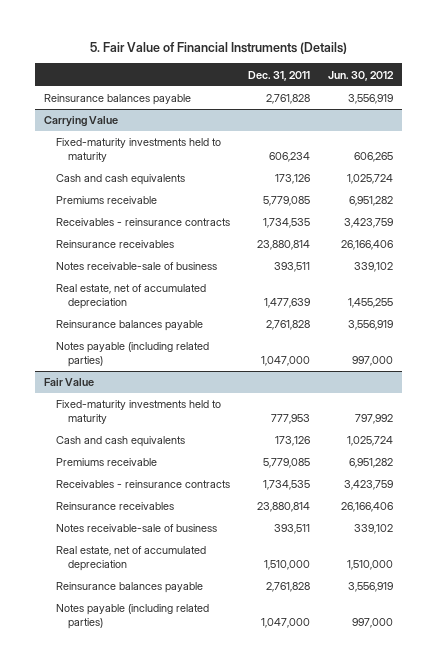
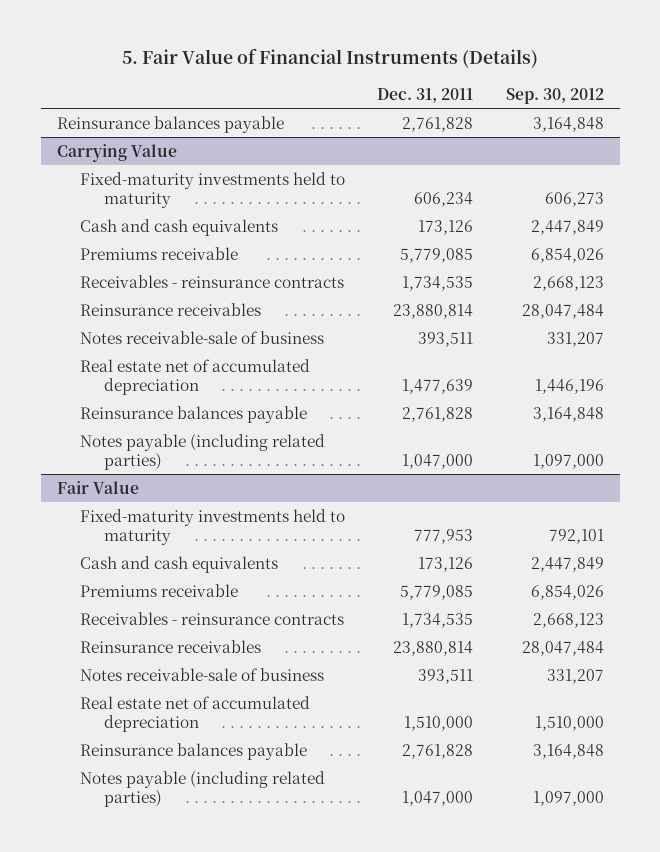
[328,70,395,81] Jun. 30, 2012 -> none
none -> [505,87,604,104] Sep. 30, 2012
[56,284,207,309] Real estate, net of accumulated depreciation -> [80,358,311,395] Real estate net of accumulated depreciation
[56,546,207,571] Real estate, net of accumulated depreciation -> [80,695,311,732] Real estate net of accumulated depreciation

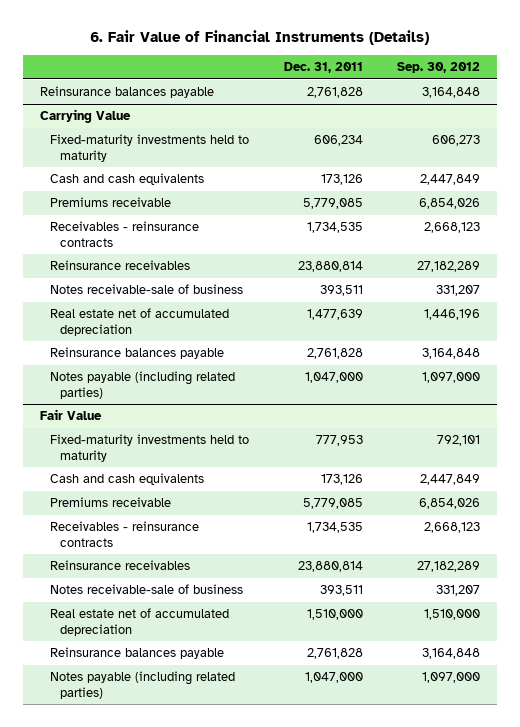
[122,48,539,69] 5. Fair Value of Financial Instruments (Details) -> [89,30,429,46] 6. Fair Value of Financial Instruments (Details)
[521,303,604,319] 28,047,484 -> [417,261,481,273] 27,182,289
[521,640,604,656] 28,047,484 -> [417,561,481,573] 27,182,289

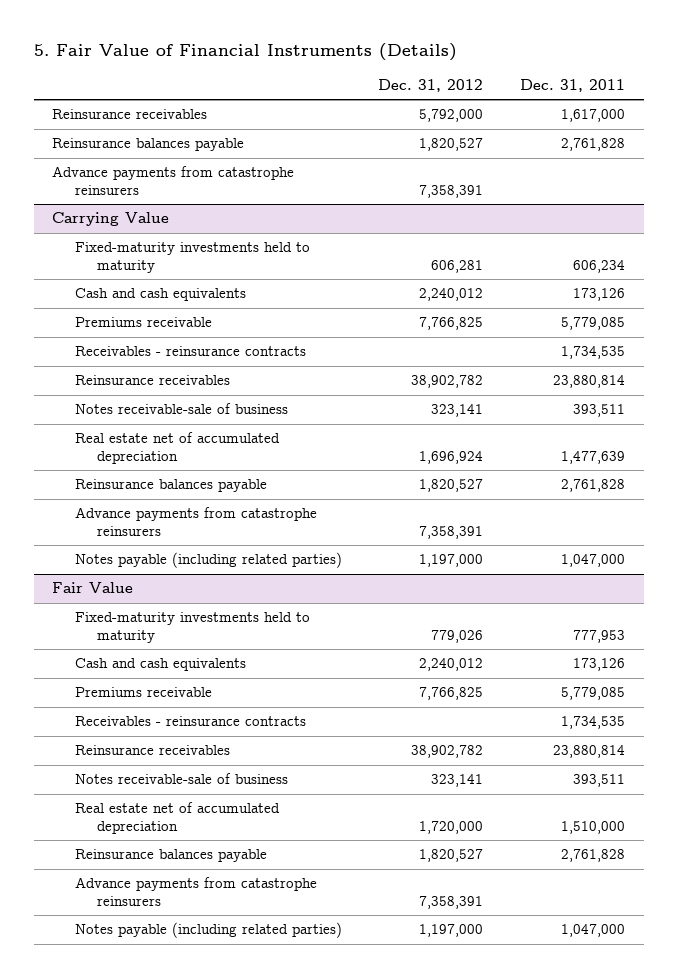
[89,30,429,46] 6. Fair Value of Financial Instruments (Details) -> [33,43,457,62] 5. Fair Value of Financial Instruments (Details)
[397,62,481,74] Sep. 30, 2012 -> none
none -> [378,79,484,93] Dec. 31, 2012
none -> [51,109,207,120] Reinsurance receivables
none -> [51,166,294,196] Advance payments from catastrophe reinsurers
none -> [74,507,317,537] Advance payments from catastrophe reinsurers
none -> [74,877,317,907] Advance payments from catastrophe reinsurers

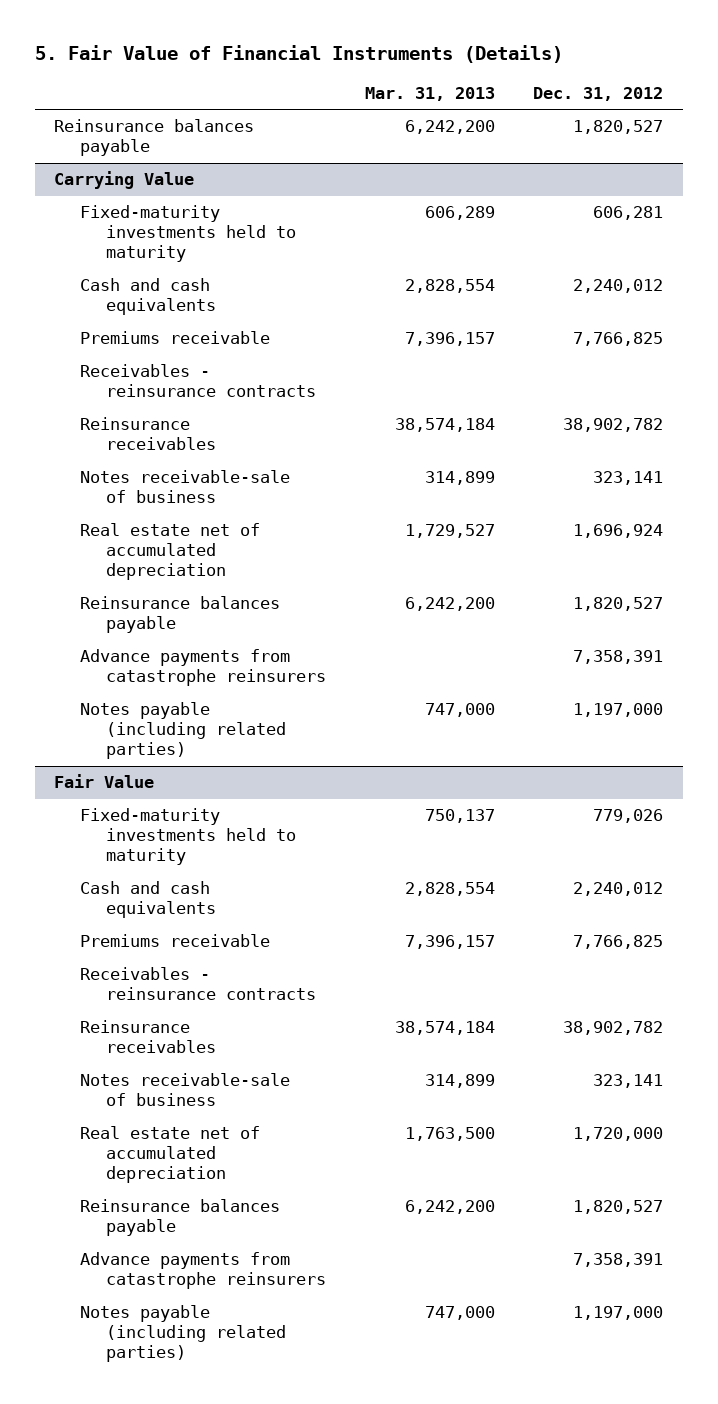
[520,79,626,93] Dec. 31, 2011 -> none
none -> [364,87,495,102] Mar. 31, 2013
[51,109,207,120] Reinsurance receivables -> none
[51,166,294,196] Advance payments from catastrophe reinsurers -> none

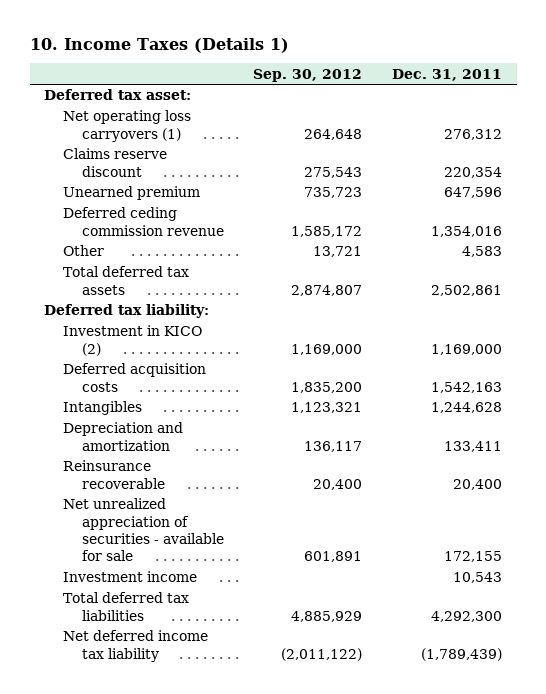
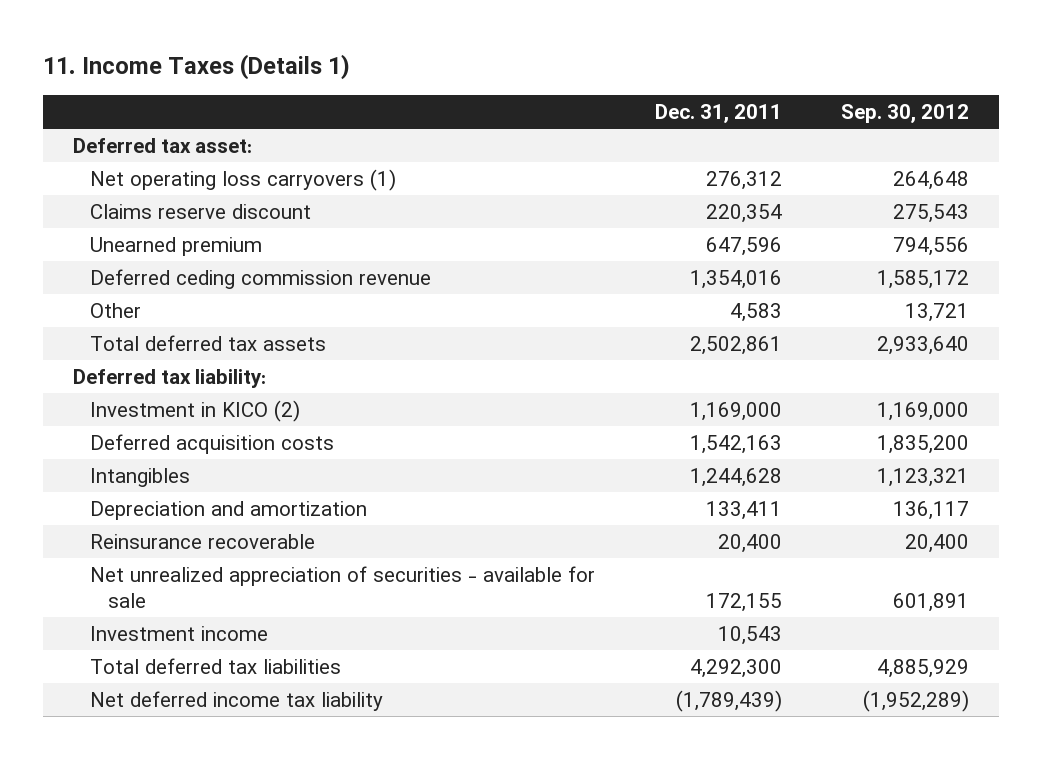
[29,38,289,54] 10. Income Taxes (Details 1) -> [42,54,350,81] 11. Income Taxes (Details 1)
[304,187,363,199] 735,723 -> [892,236,969,256] 794,556
[291,284,363,296] 2,874,807 -> [876,335,969,355] 2,933,640
[281,647,363,661] (2,011,122) -> [862,689,969,712] (1,952,289)

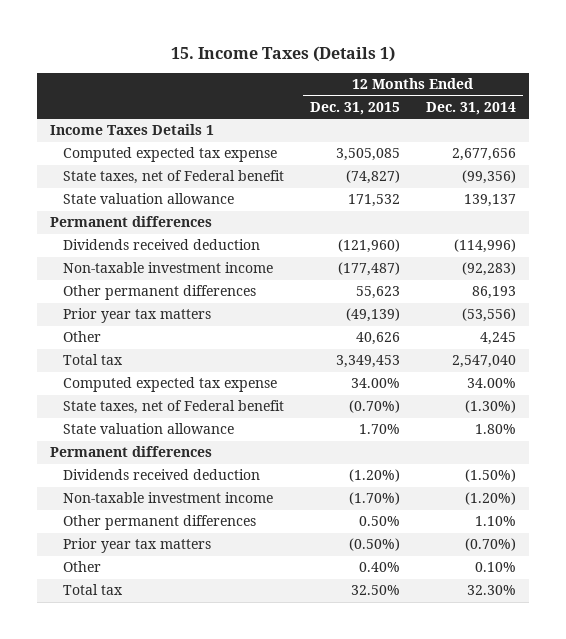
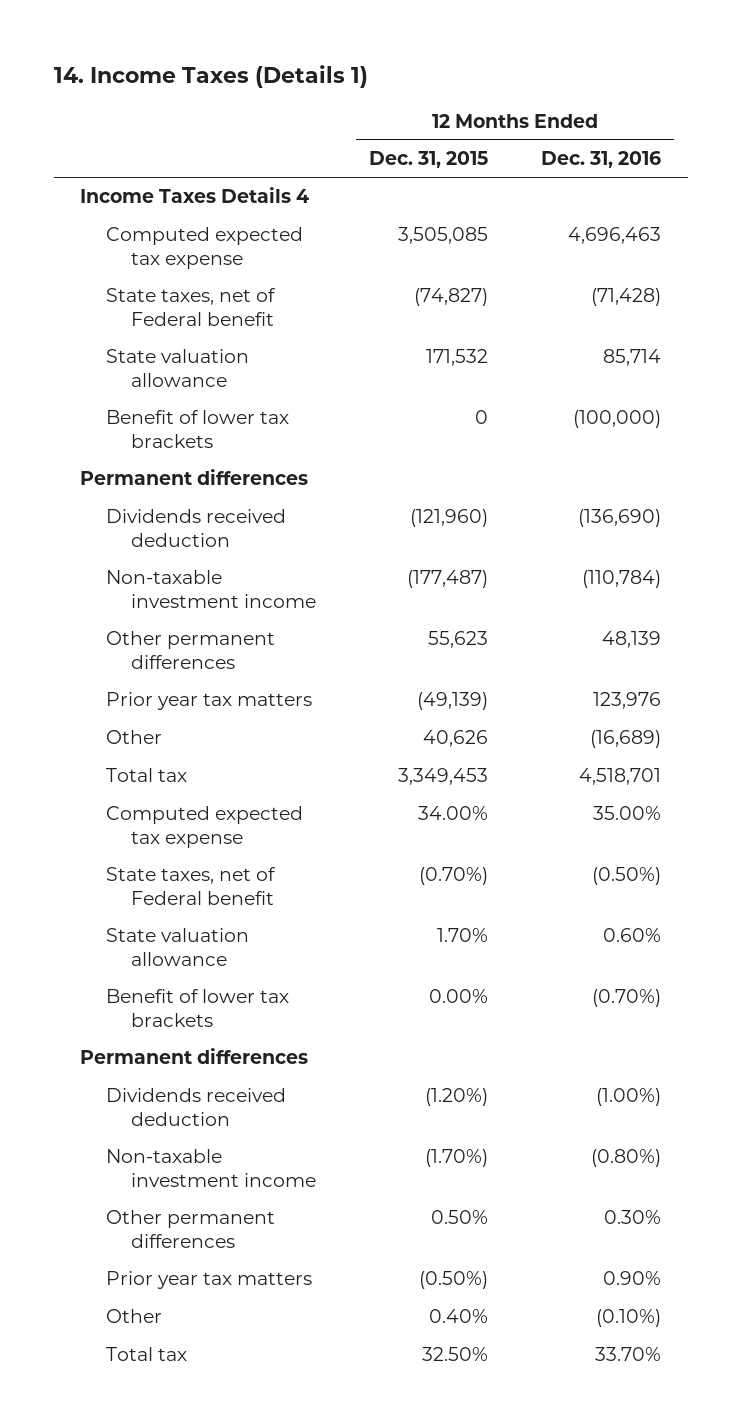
[171,45,396,62] 15. Income Taxes (Details 1) -> [53,65,368,89] 14. Income Taxes (Details 1)
[426,102,517,116] Dec. 31, 2014 -> none
none -> [541,151,662,169] Dec. 31, 2016
[50,124,215,136] Income Taxes Details 1 -> [80,187,310,204] Income Taxes Details 4
none -> [105,410,289,449] Benefit of lower tax brackets
none -> [105,989,289,1028] Benefit of lower tax brackets

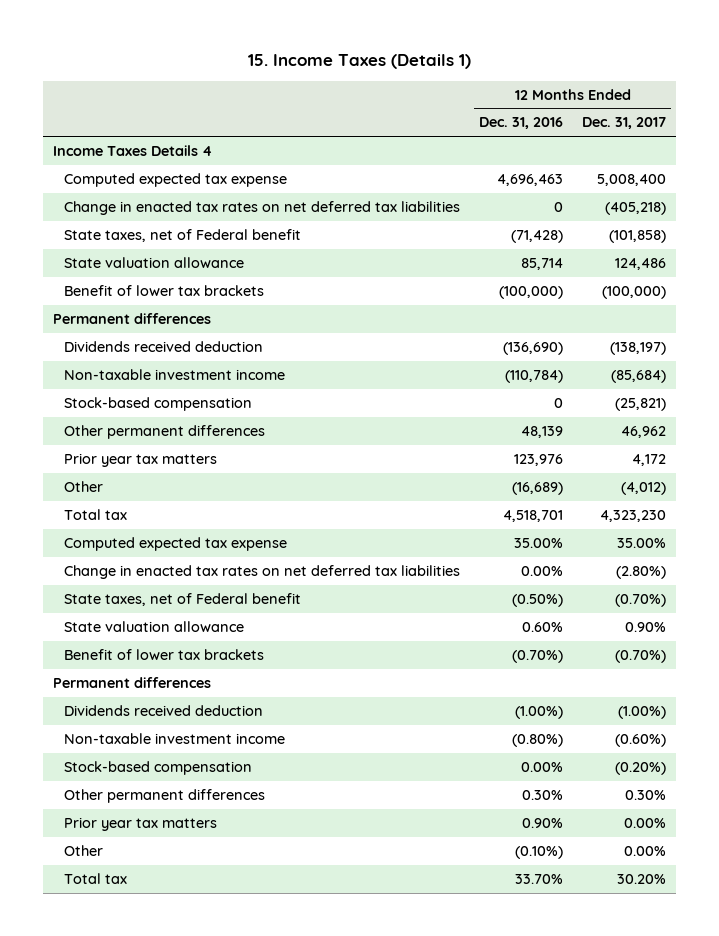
[53,65,368,89] 14. Income Taxes (Details 1) -> [247,53,471,69] 15. Income Taxes (Details 1)
[369,151,489,169] Dec. 31, 2015 -> none
none -> [582,117,667,130] Dec. 31, 2017
none -> [63,201,460,216] Change in enacted tax rates on net deferred tax liabilities
none -> [63,397,252,412] Stock-based compensation
none -> [63,565,460,580] Change in enacted tax rates on net deferred tax liabilities
none -> [63,761,252,776] Stock-based compensation

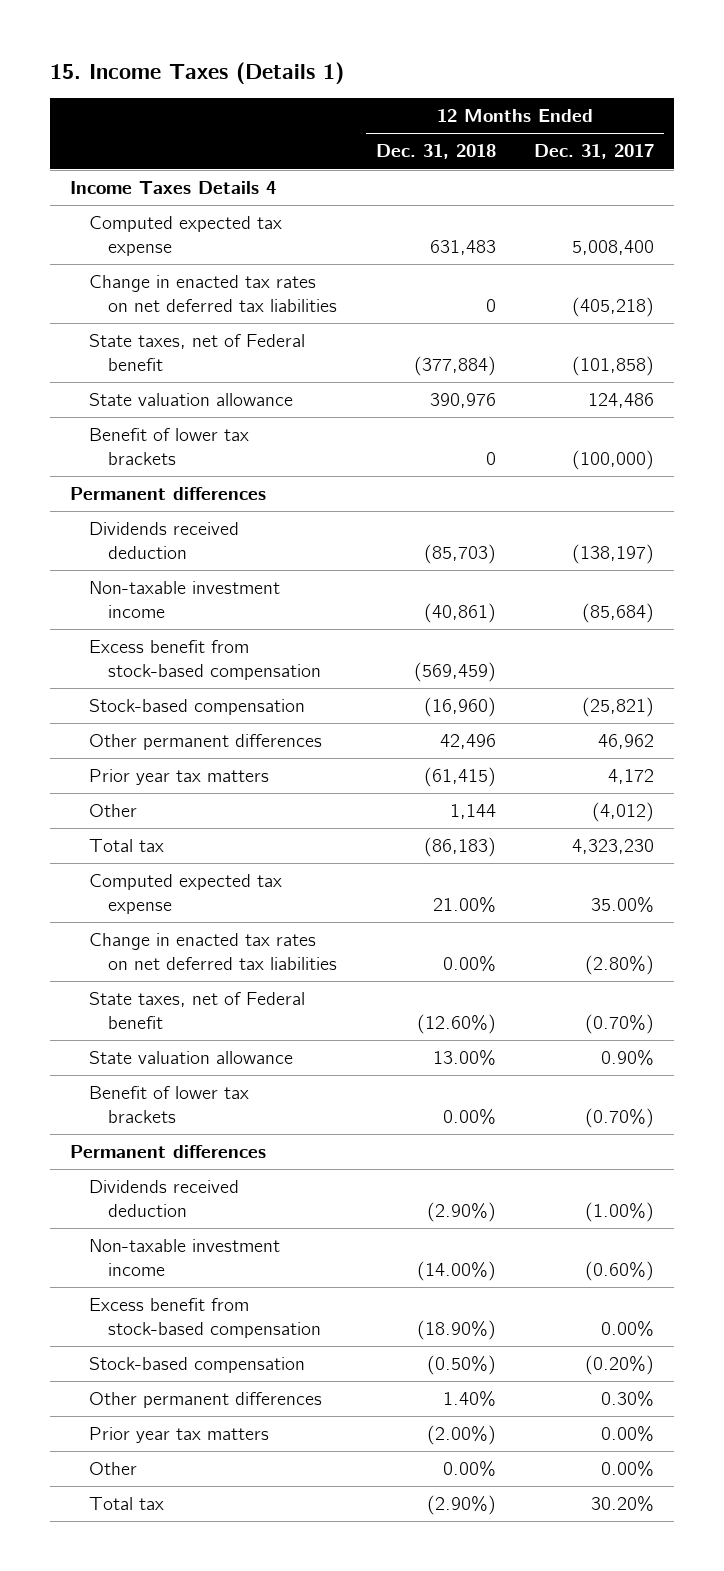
[479,117,564,130] Dec. 31, 2016 -> none
none -> [375,144,496,160] Dec. 31, 2018
none -> [88,640,322,680] Excess benefit from stock-based compensation
none -> [88,1298,322,1338] Excess benefit from stock-based compensation

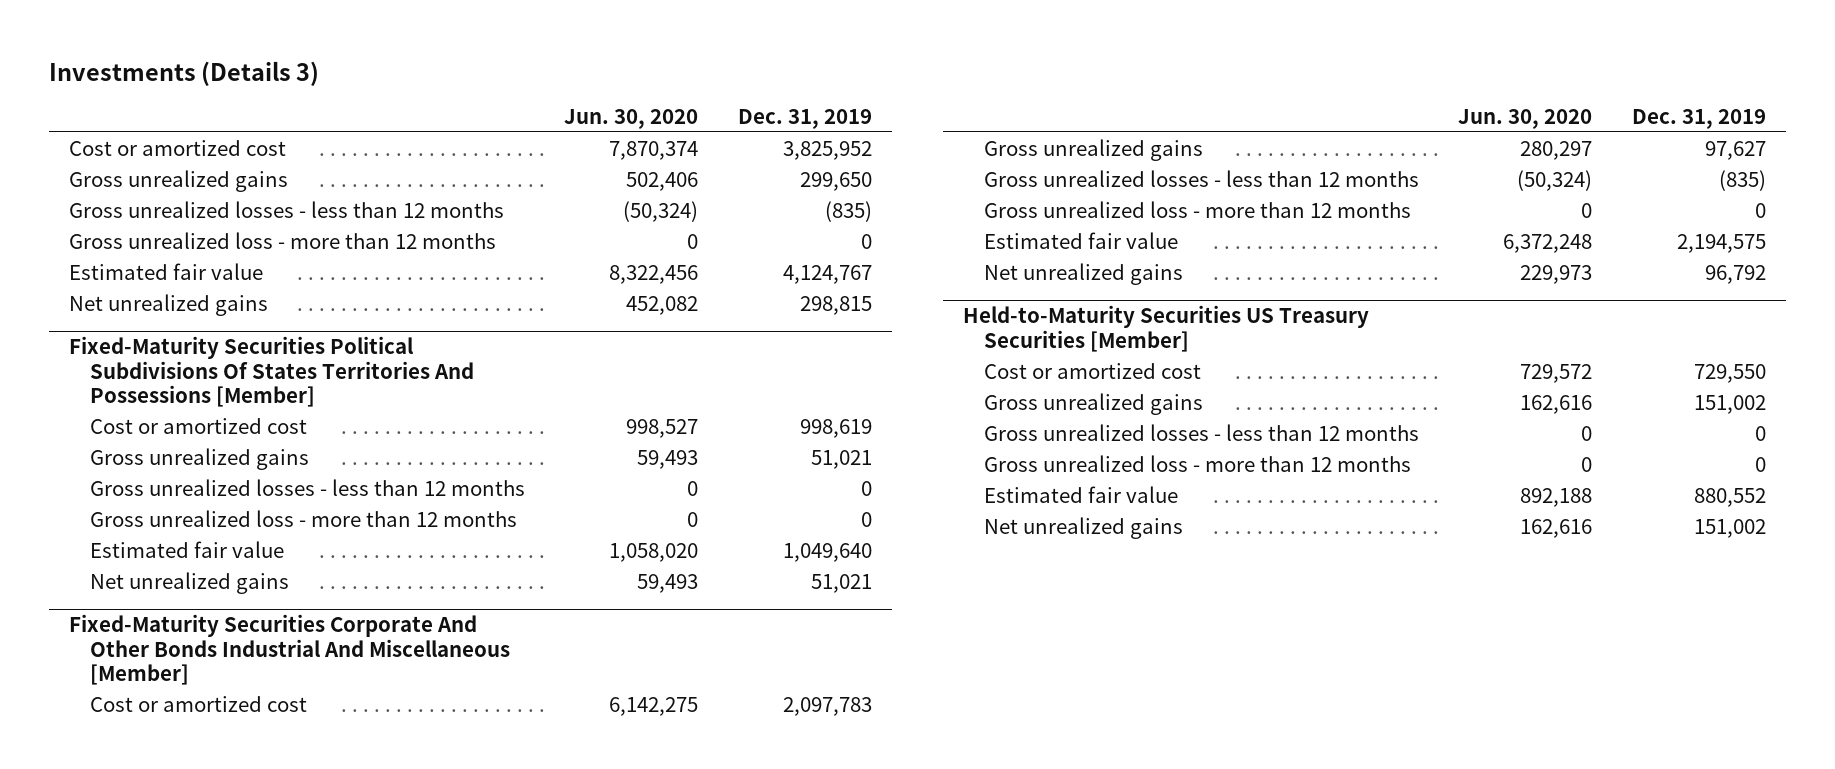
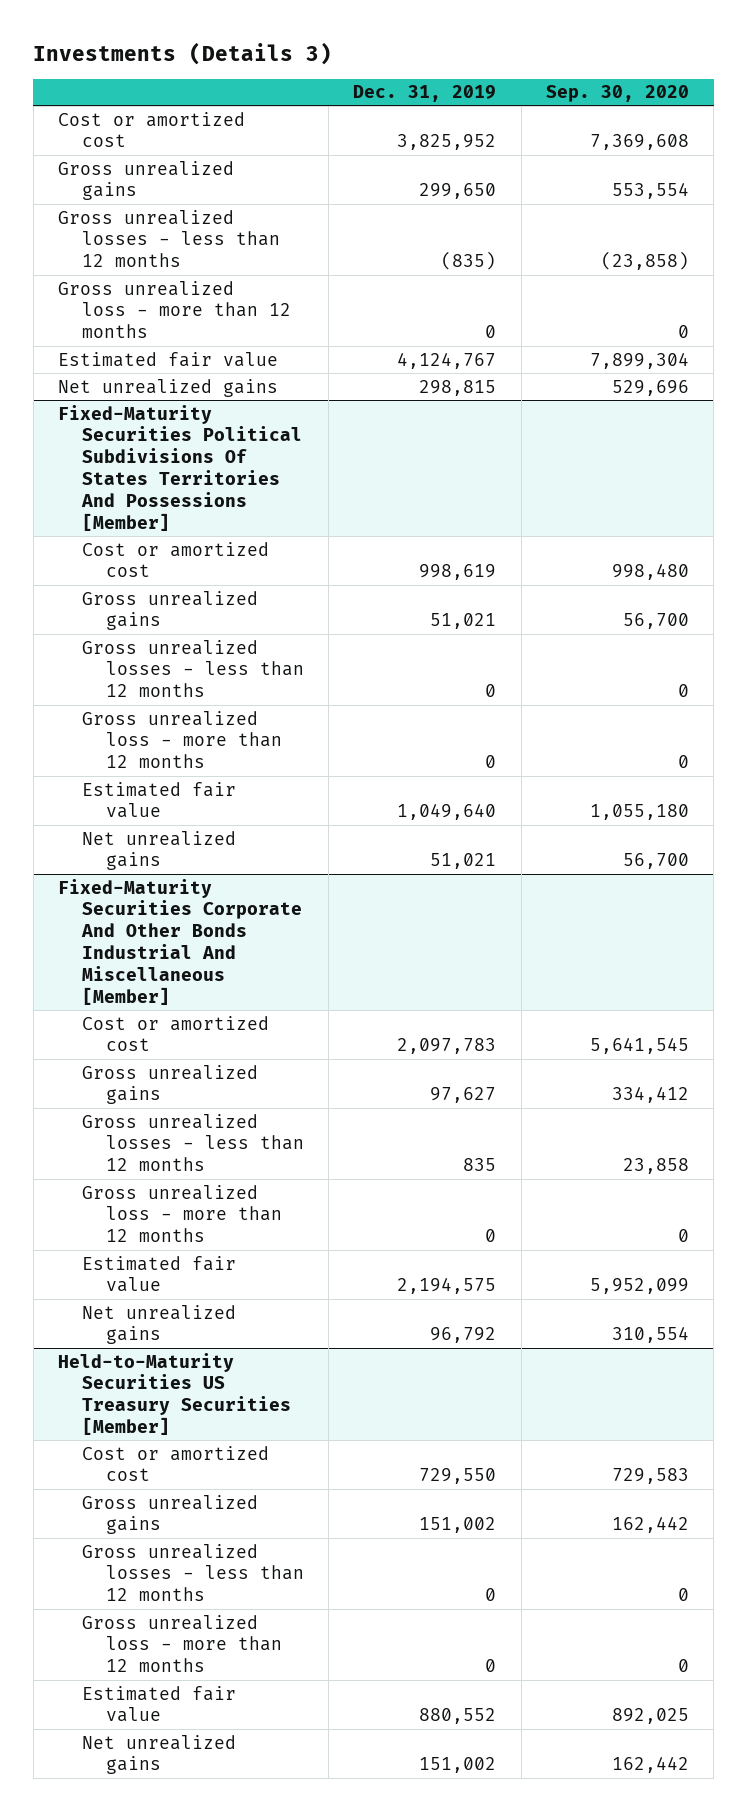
[564,108,699,129] Jun. 30, 2020 -> none
none -> [546,85,690,103] Sep. 30, 2020
[1719,169,1767,191] (835) -> [463,1158,497,1172] 835

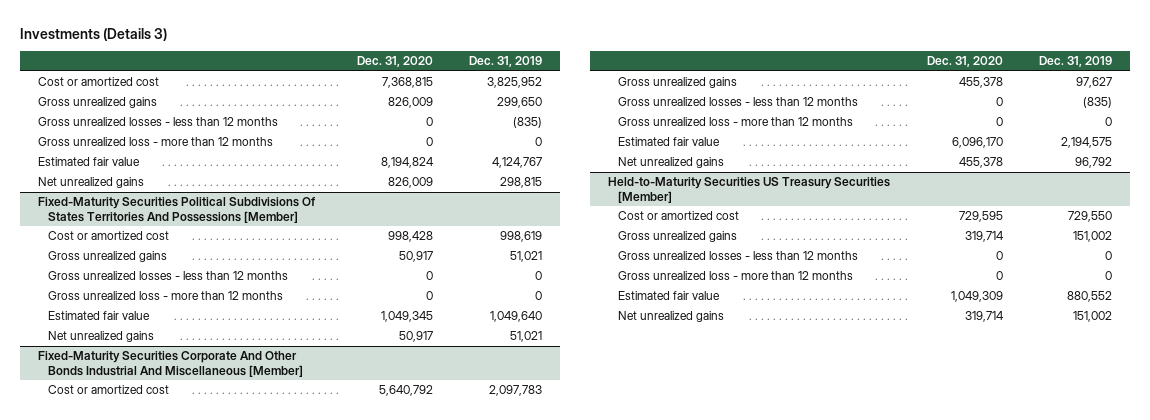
[546,85,690,103] Sep. 30, 2020 -> none
none -> [356,56,433,68] Dec. 31, 2020
[463,1158,497,1172] 835 -> [1082,97,1112,109] (835)

